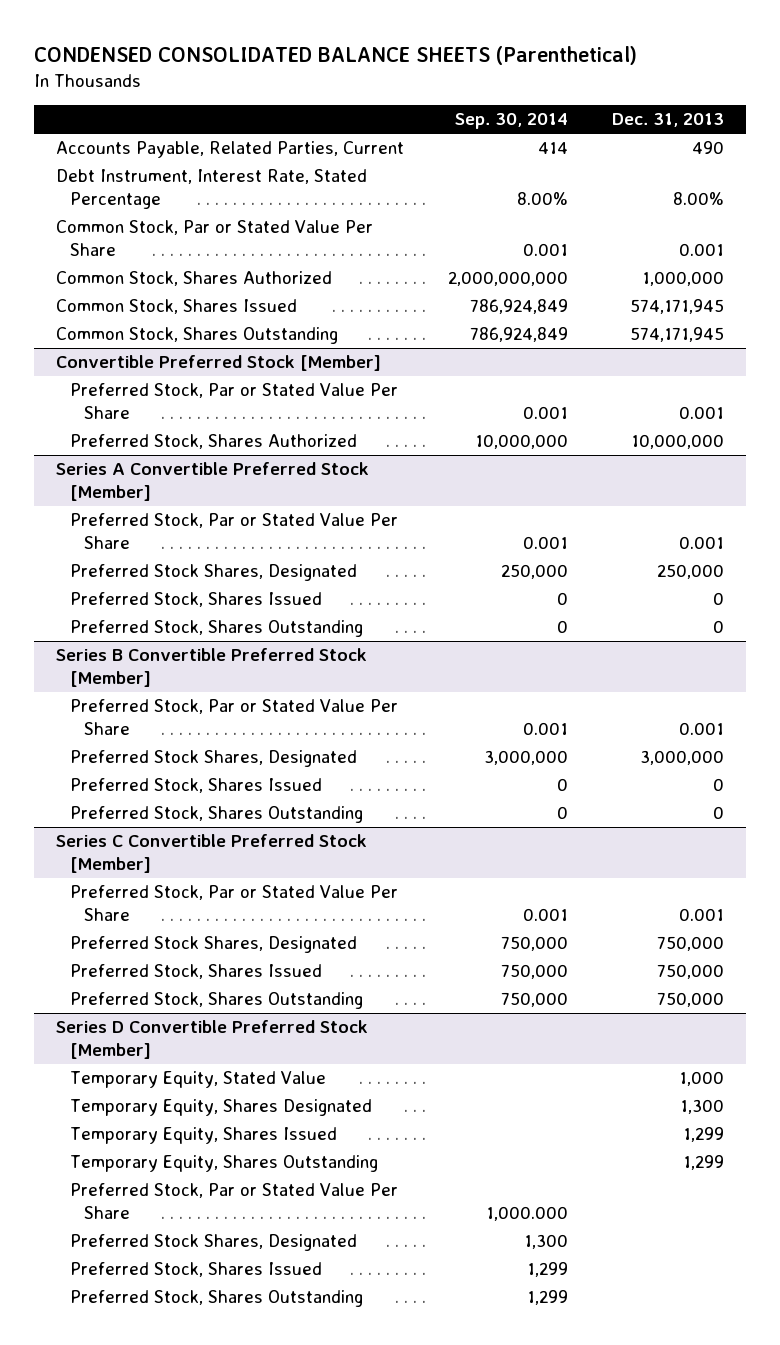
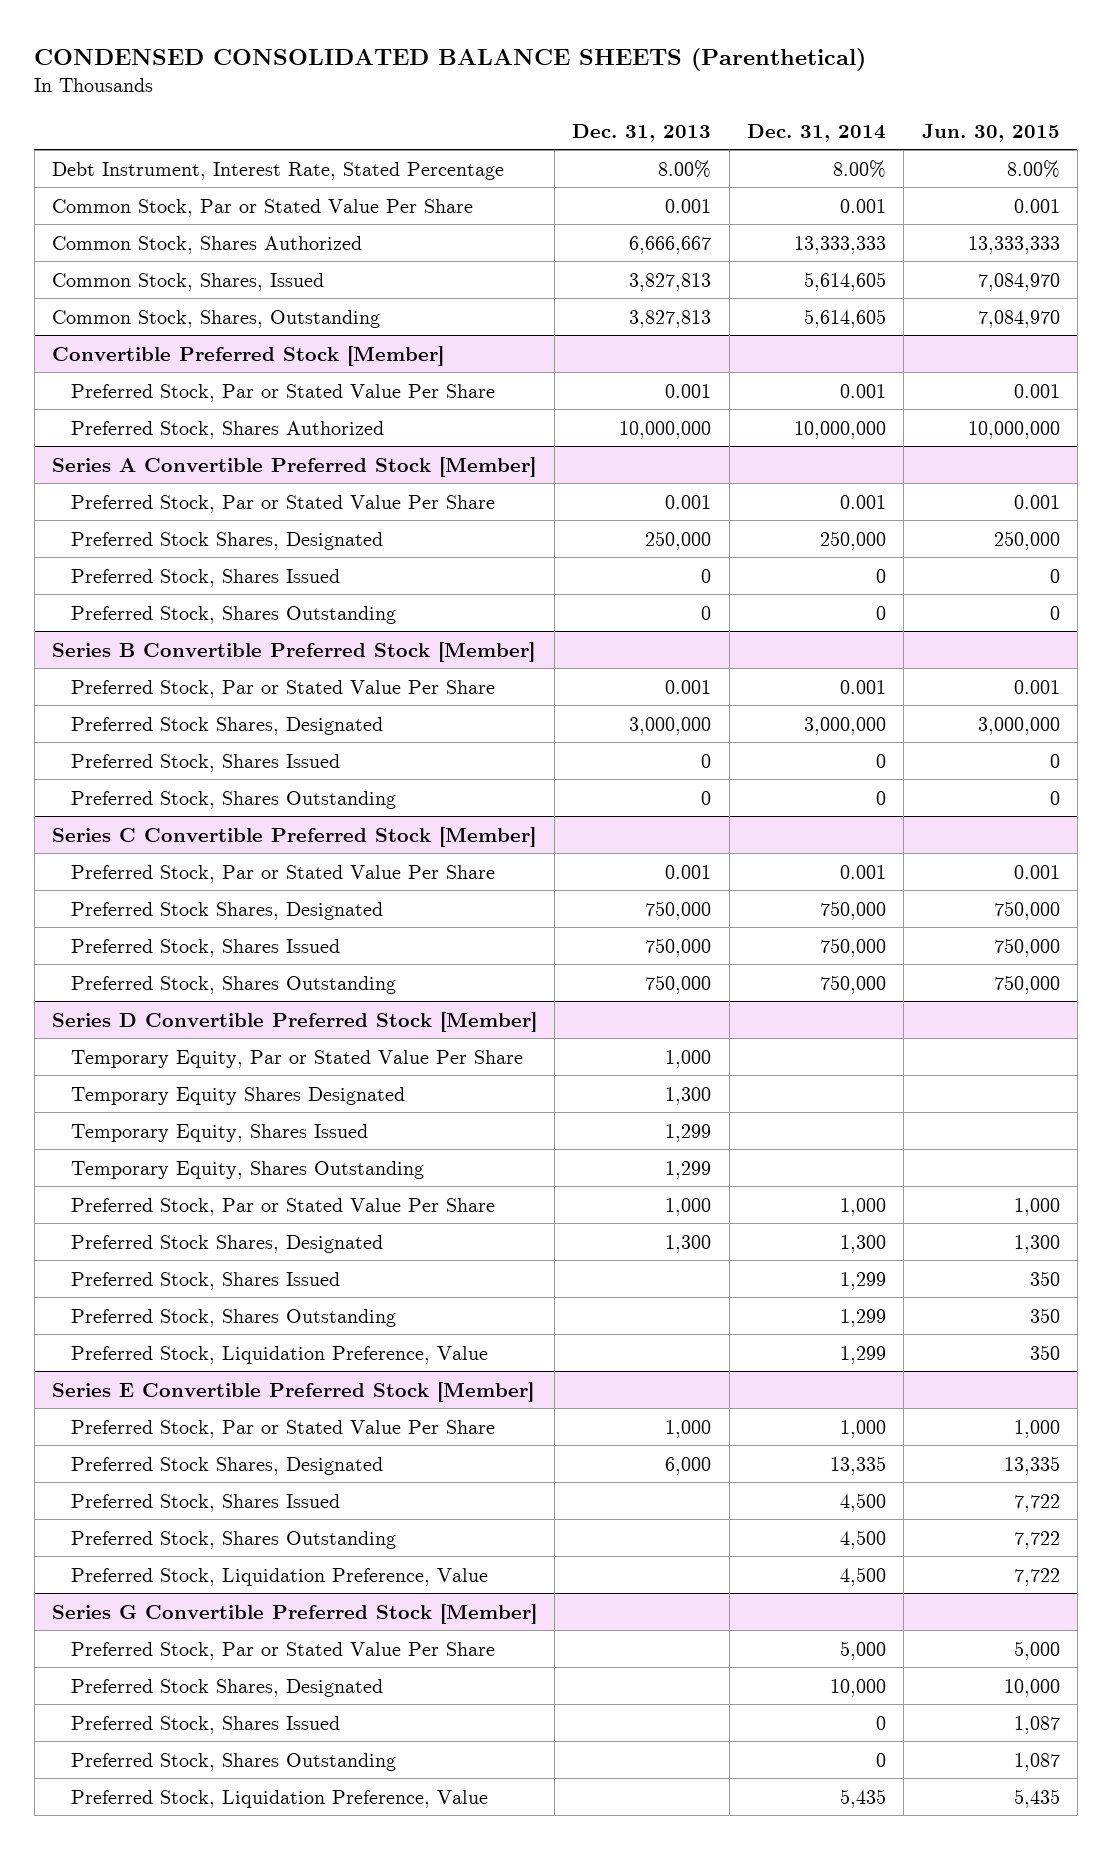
[454,113,568,130] Sep. 30, 2014 -> none
none -> [746,123,886,142] Dec. 31, 2014
none -> [921,123,1060,142] Jun. 30, 2015
[55,141,404,159] Accounts Payable, Related Parties, Current -> none
[642,271,725,287] 1,000,000 -> [629,235,712,254] 6,666,667
[55,299,297,315] Common Stock, Shares Issued -> [51,272,324,291] Common Stock, Shares, Issued
[630,299,725,315] 574,171,945 -> [629,272,712,291] 3,827,813
[55,327,338,345] Common Stock, Shares Outstanding -> [51,309,380,328] Common Stock, Shares, Outstanding
[630,327,725,343] 574,171,945 -> [629,309,712,328] 3,827,813
[70,1071,327,1089] Temporary Equity, Stated Value -> [70,1049,523,1068] Temporary Equity, Par or Stated Value Per Share
[70,1099,373,1117] Temporary Equity, Shares Designated -> [70,1086,405,1105] Temporary Equity Shares Designated
none -> [70,1197,495,1216] Preferred Stock, Par or Stated Value Per Share
none -> [70,1234,383,1253] Preferred Stock Shares, Designated
none -> [70,1271,340,1290] Preferred Stock, Shares Issued
none -> [70,1308,396,1327] Preferred Stock, Shares Outstanding
none -> [70,1345,488,1364] Preferred Stock, Liquidation Preference, Value
none -> [51,1381,534,1402] Series E Convertible Preferred Stock [Member]
none -> [70,1419,495,1438] Preferred Stock, Par or Stated Value Per Share
none -> [70,1456,383,1475] Preferred Stock Shares, Designated
none -> [70,1493,340,1512] Preferred Stock, Shares Issued
none -> [70,1530,396,1549] Preferred Stock, Shares Outstanding
none -> [70,1567,488,1586] Preferred Stock, Liquidation Preference, Value
none -> [51,1603,537,1624] Series G Convertible Preferred Stock [Member]
none -> [70,1789,488,1808] Preferred Stock, Liquidation Preference, Value

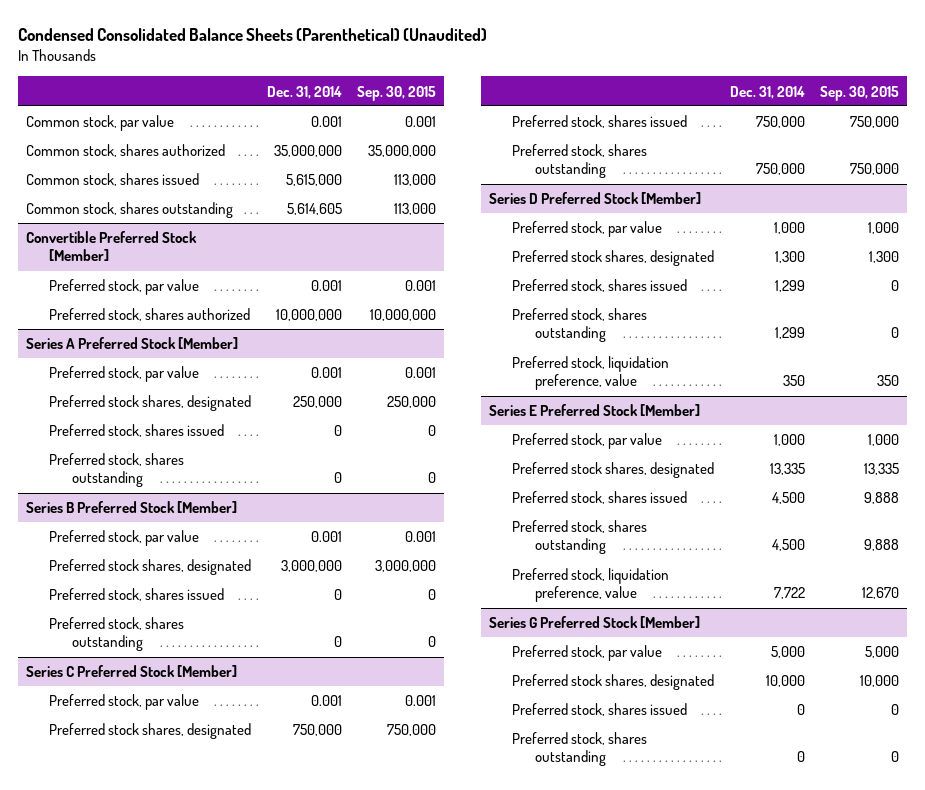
[34,48,867,72] CONDENSED CONSOLIDATED BALANCE SHEETS (Parenthetical) -> [17,28,487,42] Condensed Consolidated Balance Sheets (Parenthetical) (Unaudited)
[572,123,712,142] Dec. 31, 2013 -> none
[921,123,1060,142] Jun. 30, 2015 -> none
none -> [357,85,437,101] Sep. 30, 2015
[51,161,504,180] Debt Instrument, Interest Rate, Stated Percentage -> none
[51,198,473,217] Common Stock, Par or Stated Value Per Share -> [25,115,174,132] Common stock, par value
[51,235,362,254] Common Stock, Shares Authorized -> [25,144,225,158] Common stock, shares authorized
[793,235,886,254] 13,333,333 -> [273,145,342,158] 35,000,000
[51,272,324,291] Common Stock, Shares, Issued -> [25,173,199,187] Common stock, shares issued
[803,271,886,291] 5,614,605 -> [285,174,342,187] 5,615,000
[51,309,380,328] Common Stock, Shares, Outstanding -> [25,202,233,219] Common stock, shares outstanding
[70,1049,523,1068] Temporary Equity, Par or Stated Value Per Share -> none
[70,1086,405,1105] Temporary Equity Shares Designated -> none
[70,1123,368,1142] Temporary Equity, Shares Issued -> none
[70,1160,424,1179] Temporary Equity, Shares Outstanding -> none
[70,1789,488,1808] Preferred Stock, Liquidation Preference, Value -> none
[70,383,495,402] Preferred Stock, Par or Stated Value Per Share -> [48,279,199,296] Preferred stock, par value
[70,420,384,439] Preferred Stock, Shares Authorized -> [48,308,250,322] Preferred stock, shares authorized
[51,456,536,477] Series A Convertible Preferred Stock [Member] -> [25,337,238,350] Series A Preferred Stock [Member]
[70,494,495,513] Preferred Stock, Par or Stated Value Per Share -> [48,366,199,383] Preferred stock, par value
[70,531,383,550] Preferred Stock Shares, Designated -> [48,395,251,412] Preferred stock shares, designated
[70,568,340,587] Preferred Stock, Shares Issued -> [48,424,224,438] Preferred stock, shares issued
[70,605,396,624] Preferred Stock, Shares Outstanding -> [48,453,184,488] Preferred stock, shares outstanding
[51,641,535,662] Series B Convertible Preferred Stock [Member] -> [25,501,237,514] Series B Preferred Stock [Member]
[70,679,495,698] Preferred Stock, Par or Stated Value Per Share -> [48,530,199,547] Preferred stock, par value
[70,716,383,735] Preferred Stock Shares, Designated -> [48,559,251,576] Preferred stock shares, designated
[70,753,340,772] Preferred Stock, Shares Issued -> [48,588,224,602] Preferred stock, shares issued
[70,790,396,809] Preferred Stock, Shares Outstanding -> [48,617,184,652] Preferred stock, shares outstanding
[51,826,536,847] Series C Convertible Preferred Stock [Member] -> [25,665,237,678] Series C Preferred Stock [Member]
[70,864,495,883] Preferred Stock, Par or Stated Value Per Share -> [48,694,199,711] Preferred stock, par value
[70,901,383,920] Preferred Stock Shares, Designated -> [48,723,251,740] Preferred stock shares, designated
[70,938,340,957] Preferred Stock, Shares Issued -> [512,115,688,129] Preferred stock, shares issued
[70,975,396,994] Preferred Stock, Shares Outstanding -> [512,144,648,179] Preferred stock, shares outstanding
[51,1011,537,1032] Series D Convertible Preferred Stock [Member] -> [488,192,701,205] Series D Preferred Stock [Member]
[70,1197,495,1216] Preferred Stock, Par or Stated Value Per Share -> [512,221,663,238] Preferred stock, par value
[70,1234,383,1253] Preferred Stock Shares, Designated -> [512,250,715,267] Preferred stock shares, designated
[70,1271,340,1290] Preferred Stock, Shares Issued -> [512,279,688,293] Preferred stock, shares issued
[70,1308,396,1327] Preferred Stock, Shares Outstanding -> [512,308,648,343] Preferred stock, shares outstanding
[70,1345,488,1364] Preferred Stock, Liquidation Preference, Value -> [512,356,670,391] Preferred stock, liquidation preference, value
[839,1345,886,1364] 1,299 -> [782,375,805,387] 350
[51,1381,534,1402] Series E Convertible Preferred Stock [Member] -> [488,404,700,417] Series E Preferred Stock [Member]
[70,1419,495,1438] Preferred Stock, Par or Stated Value Per Share -> [512,433,663,450] Preferred stock, par value
[70,1456,383,1475] Preferred Stock Shares, Designated -> [512,462,715,479] Preferred stock shares, designated
[70,1493,340,1512] Preferred Stock, Shares Issued -> [512,491,688,505] Preferred stock, shares issued
[70,1530,396,1549] Preferred Stock, Shares Outstanding -> [512,520,648,555] Preferred stock, shares outstanding
[70,1567,488,1586] Preferred Stock, Liquidation Preference, Value -> [512,568,670,603] Preferred stock, liquidation preference, value
[839,1566,886,1586] 4,500 -> [773,587,805,600] 7,722
[51,1603,537,1624] Series G Convertible Preferred Stock [Member] -> [488,616,700,629] Series G Preferred Stock [Member]
[70,1641,495,1660] Preferred Stock, Par or Stated Value Per Share -> [512,645,663,662] Preferred stock, par value
[70,1678,383,1697] Preferred Stock Shares, Designated -> [512,674,715,691] Preferred stock shares, designated
[70,1715,340,1734] Preferred Stock, Shares Issued -> [512,703,688,717] Preferred stock, shares issued
[70,1752,396,1771] Preferred Stock, Shares Outstanding -> [512,732,648,767] Preferred stock, shares outstanding

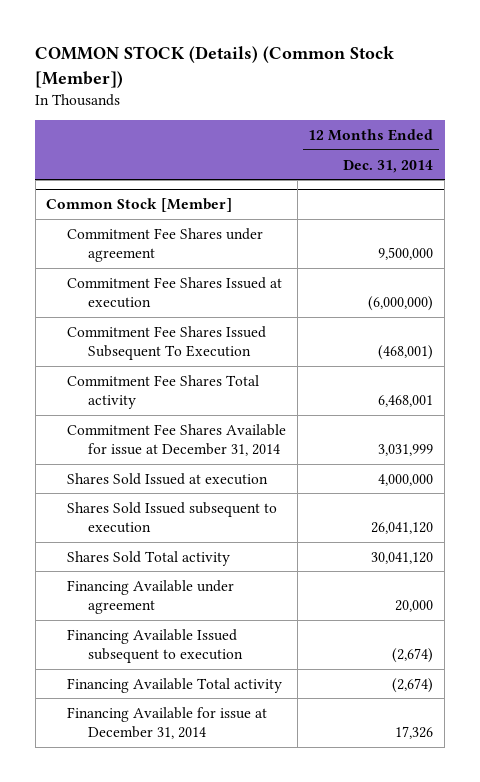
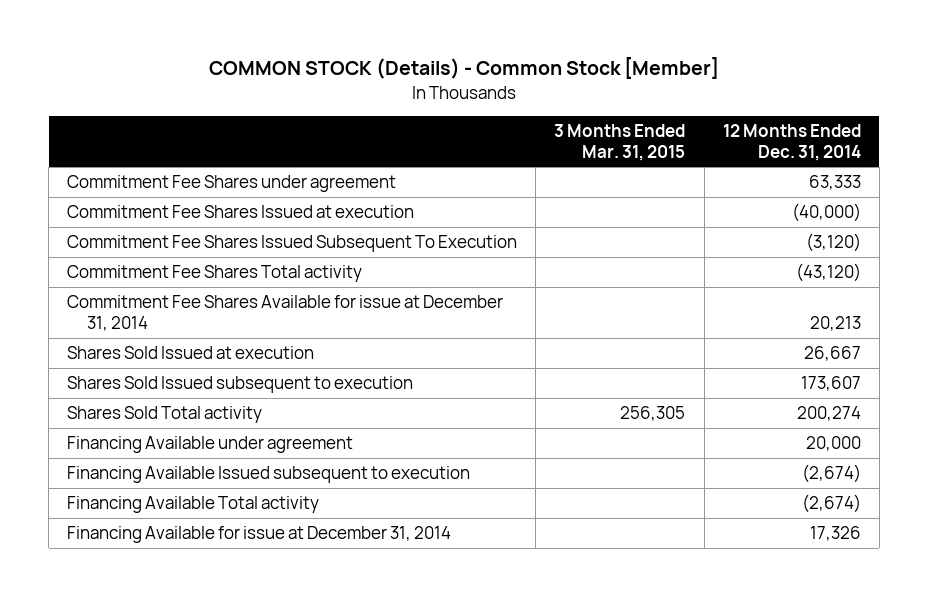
[35,46,395,88] COMMON STOCK (Details) (Common Stock [Member]) -> [208,57,719,80] COMMON STOCK (Details) - Common Stock [Member]
none -> [554,123,686,161] 3 Months Ended Mar. 31, 2015
[46,198,233,213] Common Stock [Member] -> none
[378,247,434,261] 9,500,000 -> [808,175,861,191] 63,333
[368,296,434,312] (6,000,000) -> [791,203,861,223] (40,000)
[378,345,434,361] (468,001) -> [805,233,861,253] (3,120)
[378,395,434,408] 6,468,001 -> [795,263,861,283] (43,120)
[378,444,434,457] 3,031,999 -> [809,315,861,331] 20,213
[378,473,434,486] 4,000,000 -> [803,346,861,362] 26,667
[371,522,434,535] 26,041,120 -> [800,376,861,392] 173,607
[371,551,434,564] 30,041,120 -> [796,406,861,422] 200,274

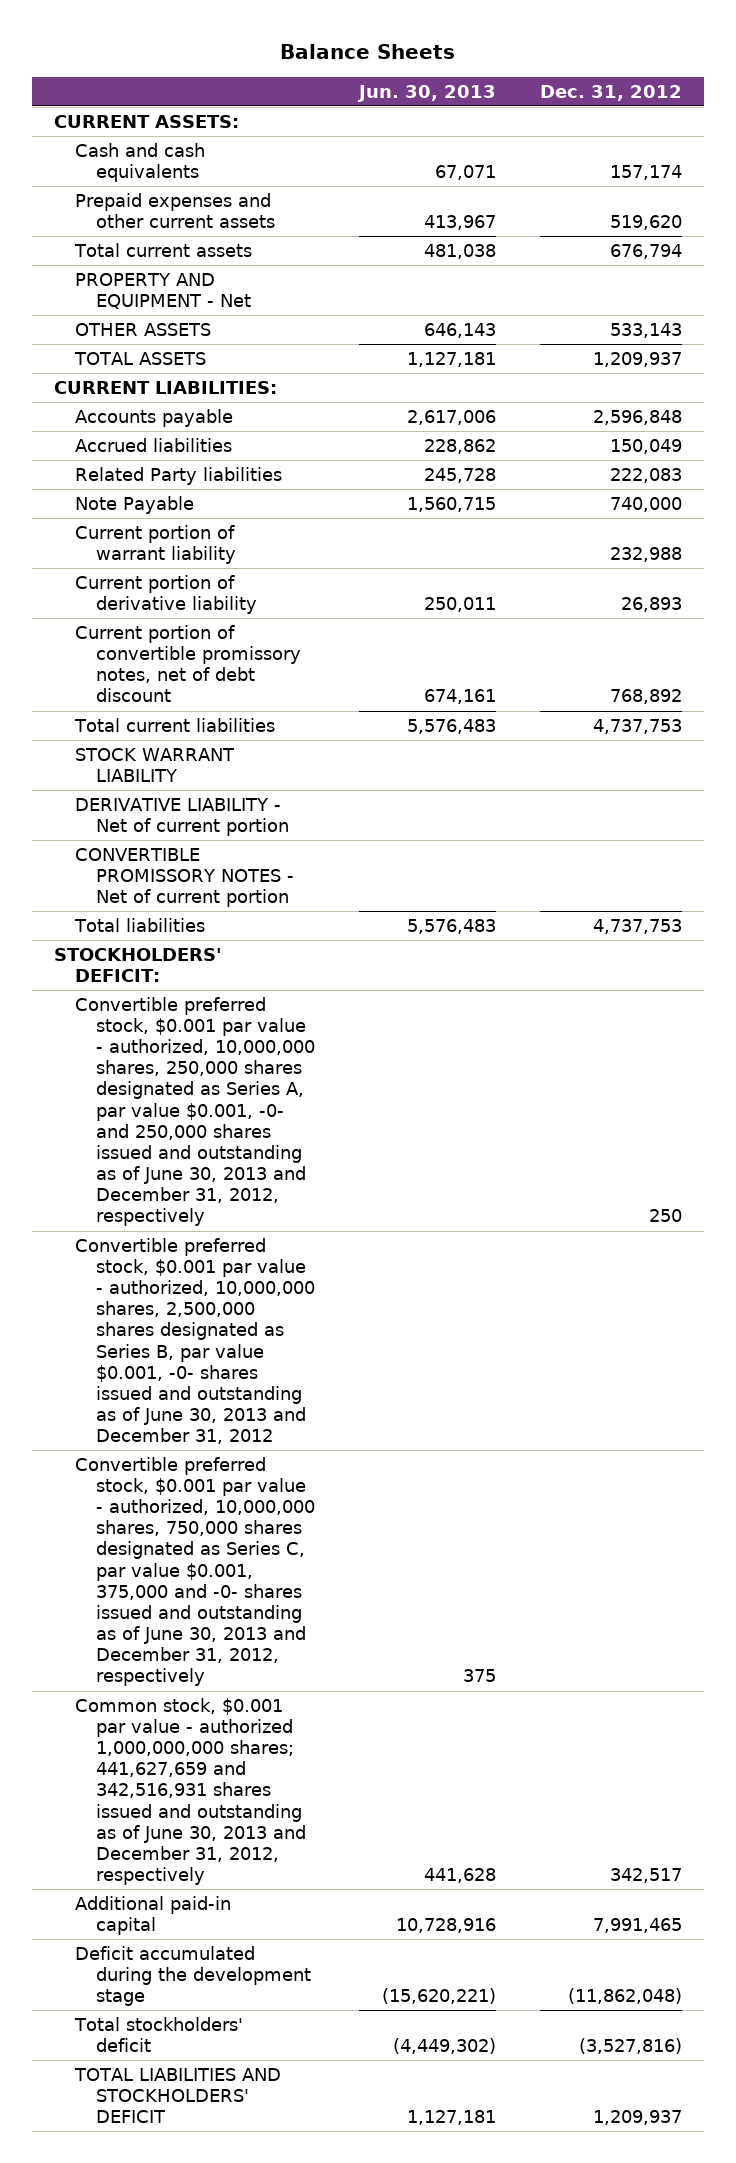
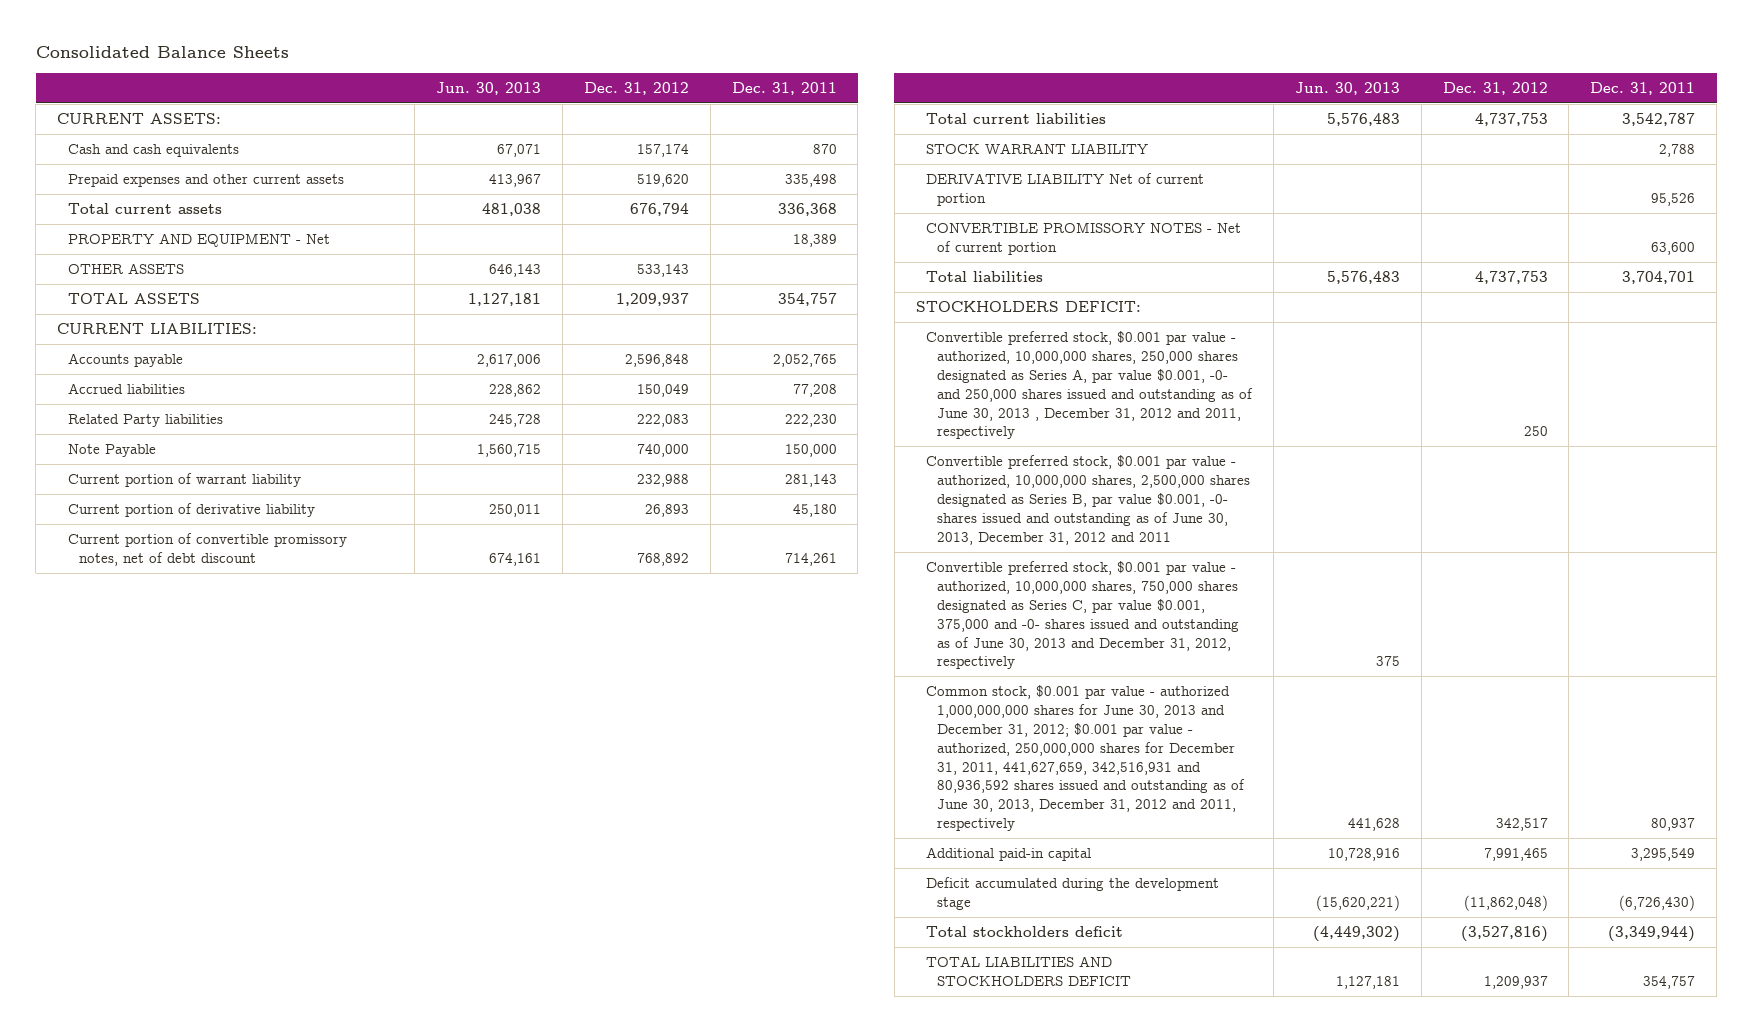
[280,44,456,60] Balance Sheets -> [35,46,289,59] Consolidated Balance Sheets
none -> [731,81,837,95] Dec. 31, 2011
[75,797,290,837] DERIVATIVE LIABILITY - Net of current portion -> [926,173,1205,206] DERIVATIVE LIABILITY Net of current portion
[54,947,223,983] STOCKHOLDERS' DEFICIT: -> [915,301,1141,313] STOCKHOLDERS DEFICIT:
[75,996,316,1227] Convertible preferred stock, $0.001 par value - authorized, 10,000,000 shares, 250,000 shares designated as Series A, par value $0.001, -0- and 250,000 shares issued and outstanding as of June 30, 2013 and December 31, 2012, respectively -> [926,331,1254,440] Convertible preferred stock, $0.001 par value - authorized, 10,000,000 shares, 250,000 shares designated as Series A, par value $0.001, -0- and 250,000 shares issued and outstanding as of June 30, 2013 , December 31, 2012 and 2011, respectively
[75,1237,316,1445] Convertible preferred stock, $0.001 par value - authorized, 10,000,000 shares, 2,500,000 shares designated as Series B, par value $0.001, -0- shares issued and outstanding as of June 30, 2013 and December 31, 2012 -> [926,455,1251,545] Convertible preferred stock, $0.001 par value - authorized, 10,000,000 shares, 2,500,000 shares designated as Series B, par value $0.001, -0- shares issued and outstanding as of June 30, 2013, December 31, 2012 and 2011
[75,1697,307,1886] Common stock, $0.001 par value - authorized 1,000,000,000 shares; 441,627,659 and 342,516,931 shares issued and outstanding as of June 30, 2013 and December 31, 2012, respectively -> [926,685,1246,832] Common stock, $0.001 par value - authorized 1,000,000,000 shares for June 30, 2013 and December 31, 2012; $0.001 par value - authorized, 250,000,000 shares for December 31, 2011, 441,627,659, 342,516,931 and 80,936,592 shares issued and outstanding as of June 30, 2013, December 31, 2012 and 2011, respectively
[74,2016,244,2053] Total stockholders' deficit -> [926,926,1124,938] Total stockholders deficit
[74,2067,282,2124] TOTAL LIABILITIES AND STOCKHOLDERS' DEFICIT -> [926,956,1132,986] TOTAL LIABILITIES AND STOCKHOLDERS DEFICIT

